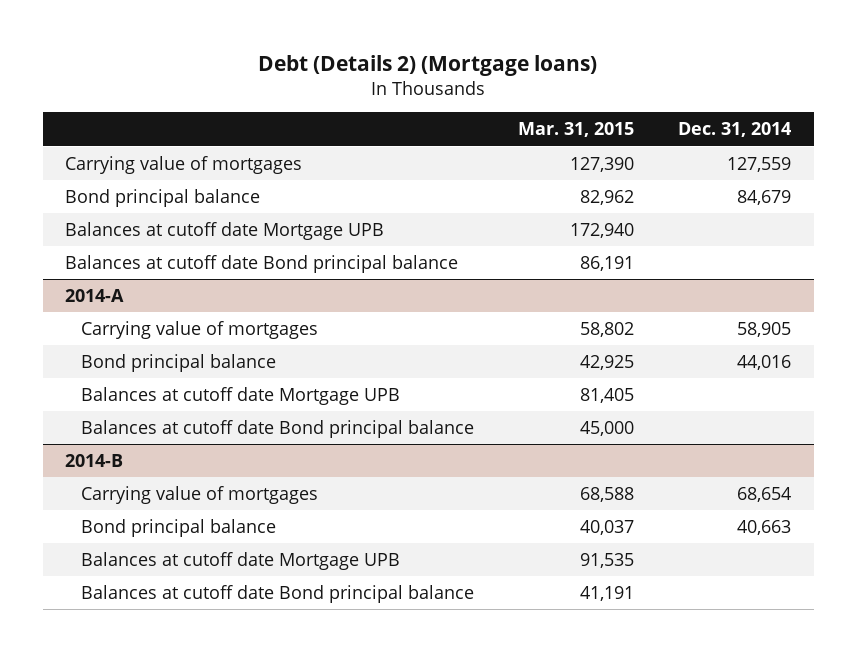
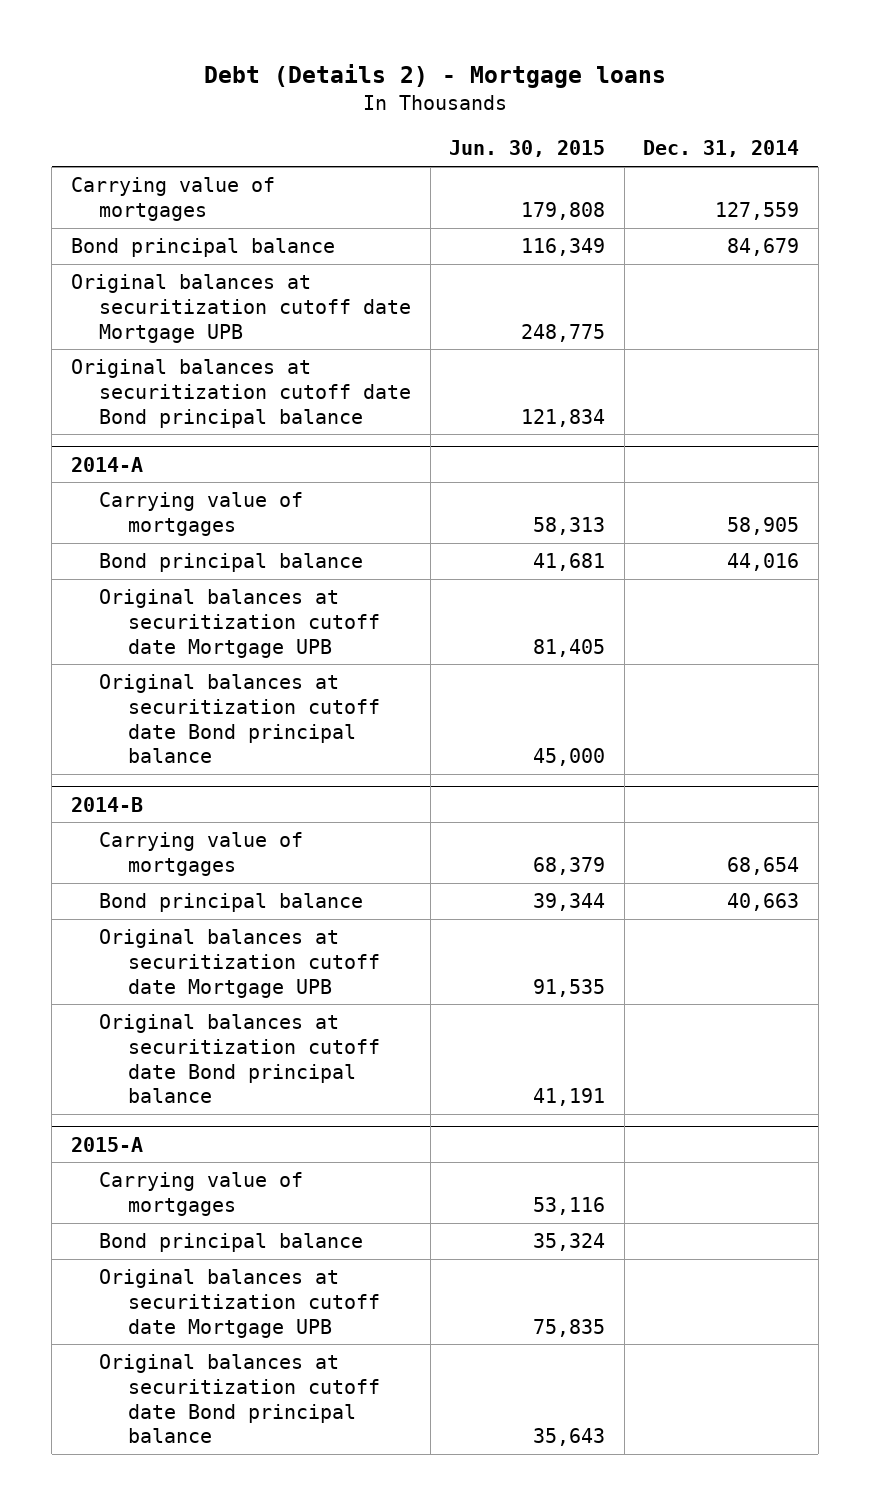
[258,54,598,76] Debt (Details 2) (Mortgage loans) -> [203,63,666,88] Debt (Details 2) - Mortgage loans
[517,122,634,138] Mar. 31, 2015 -> none
none -> [449,140,606,158] Jun. 30, 2015
[65,222,385,241] Balances at cutoff date Mortgage UPB -> [70,274,412,343] Original balances at securitization cutoff date Mortgage UPB
[65,255,459,274] Balances at cutoff date Bond principal balance -> [70,359,412,428] Original balances at securitization cutoff date Bond principal balance
[80,387,400,406] Balances at cutoff date Mortgage UPB -> [99,589,380,658] Original balances at securitization cutoff date Mortgage UPB
[80,420,474,439] Balances at cutoff date Bond principal balance -> [99,674,380,764] Original balances at securitization cutoff date Bond principal balance
[80,552,400,571] Balances at cutoff date Mortgage UPB -> [99,929,380,998] Original balances at securitization cutoff date Mortgage UPB
[80,585,474,604] Balances at cutoff date Bond principal balance -> [99,1014,380,1104] Original balances at securitization cutoff date Bond principal balance
none -> [70,1136,143,1152] 2015-A
none -> [99,1172,304,1216] Carrying value of mortgages
none -> [99,1233,364,1253] Bond principal balance
none -> [99,1269,380,1338] Original balances at securitization cutoff date Mortgage UPB
none -> [99,1354,380,1444] Original balances at securitization cutoff date Bond principal balance

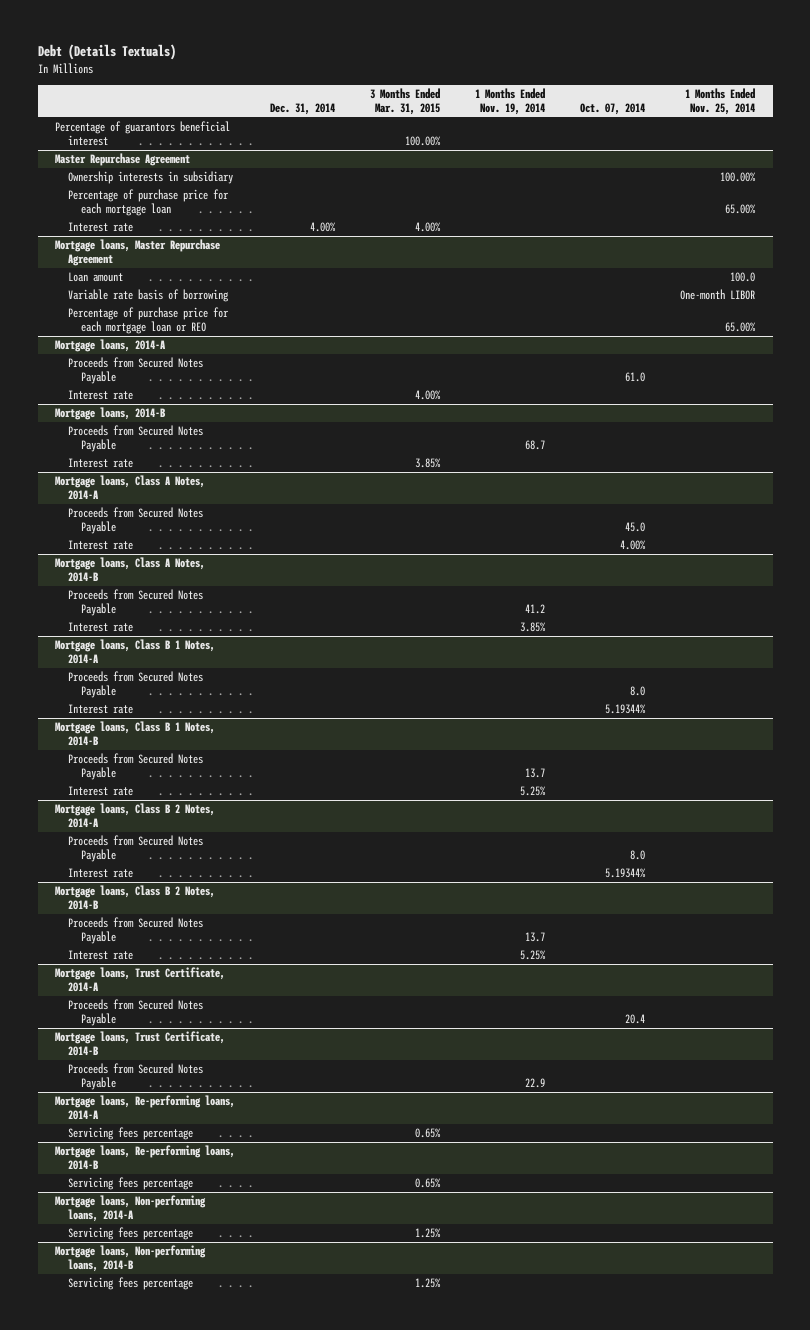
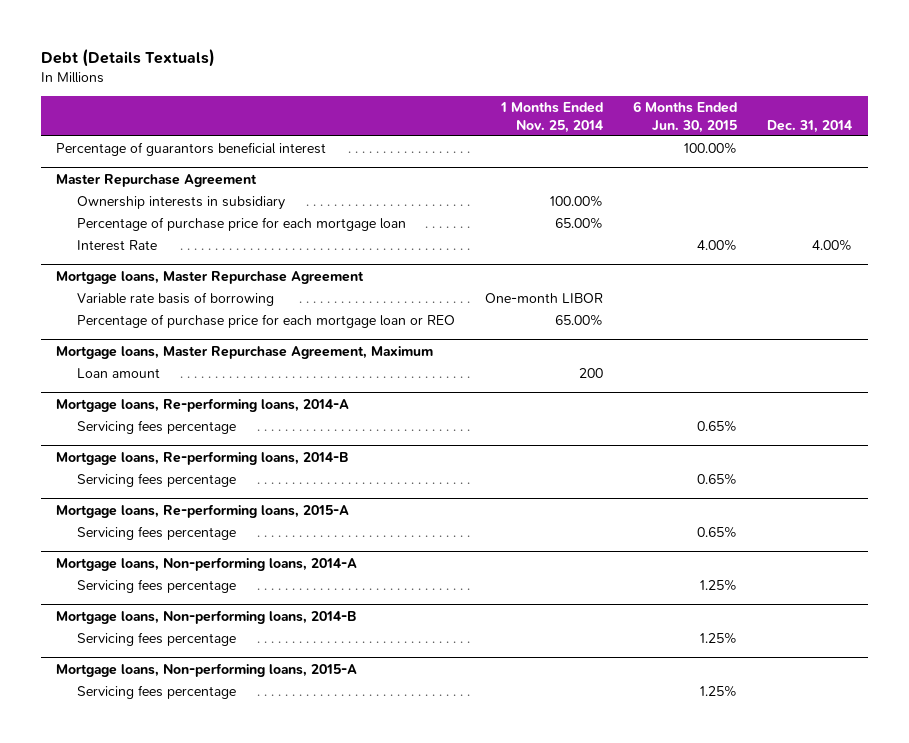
[370,87,441,116] 3 Months Ended Mar. 31, 2015 -> none
[475,87,546,116] 1 Months Ended Nov. 19, 2014 -> none
[580,103,646,116] Oct. 07, 2014 -> none
none -> [633,101,738,133] 6 Months Ended Jun. 30, 2015
[68,222,134,233] Interest rate -> [76,239,157,251] Interest Rate
[68,272,124,283] Loan amount -> none
[55,339,167,353] Mortgage loans, 2014-A -> none
[68,357,204,385] Proceeds from Secured Notes Payable -> none
[68,390,134,401] Interest rate -> none
[55,407,167,421] Mortgage loans, 2014-B -> none
[68,425,204,453] Proceeds from Secured Notes Payable -> none
[68,458,134,469] Interest rate -> none
[55,475,206,501] Mortgage loans, Class A Notes, 2014-A -> none
[68,507,204,535] Proceeds from Secured Notes Payable -> none
[68,540,134,551] Interest rate -> none
[55,557,206,583] Mortgage loans, Class A Notes, 2014-B -> none
[68,589,204,617] Proceeds from Secured Notes Payable -> none
[68,622,134,633] Interest rate -> none
[55,639,216,665] Mortgage loans, Class B 1 Notes, 2014-A -> none
[68,671,204,699] Proceeds from Secured Notes Payable -> none
[68,704,134,715] Interest rate -> none
[55,721,216,747] Mortgage loans, Class B 1 Notes, 2014-B -> none
[68,753,204,781] Proceeds from Secured Notes Payable -> none
[68,786,134,797] Interest rate -> none
[55,803,216,829] Mortgage loans, Class B 2 Notes, 2014-A -> none
[68,835,204,863] Proceeds from Secured Notes Payable -> none
[68,868,134,879] Interest rate -> none
[55,885,216,911] Mortgage loans, Class B 2 Notes, 2014-B -> none
[68,917,204,945] Proceeds from Secured Notes Payable -> none
[68,950,134,961] Interest rate -> none
[55,967,226,993] Mortgage loans, Trust Certificate, 2014-A -> none
[68,999,204,1027] Proceeds from Secured Notes Payable -> none
[55,1031,226,1057] Mortgage loans, Trust Certificate, 2014-B -> none
[68,1063,204,1091] Proceeds from Secured Notes Payable -> none
none -> [56,345,434,359] Mortgage loans, Master Repurchase Agreement, Maximum
none -> [76,367,160,378] Loan amount
none -> [56,503,350,518] Mortgage loans, Re-performing loans, 2015-A
none -> [76,525,236,540] Servicing fees percentage
none -> [56,662,358,677] Mortgage loans, Non-performing loans, 2015-A
none -> [76,684,236,699] Servicing fees percentage

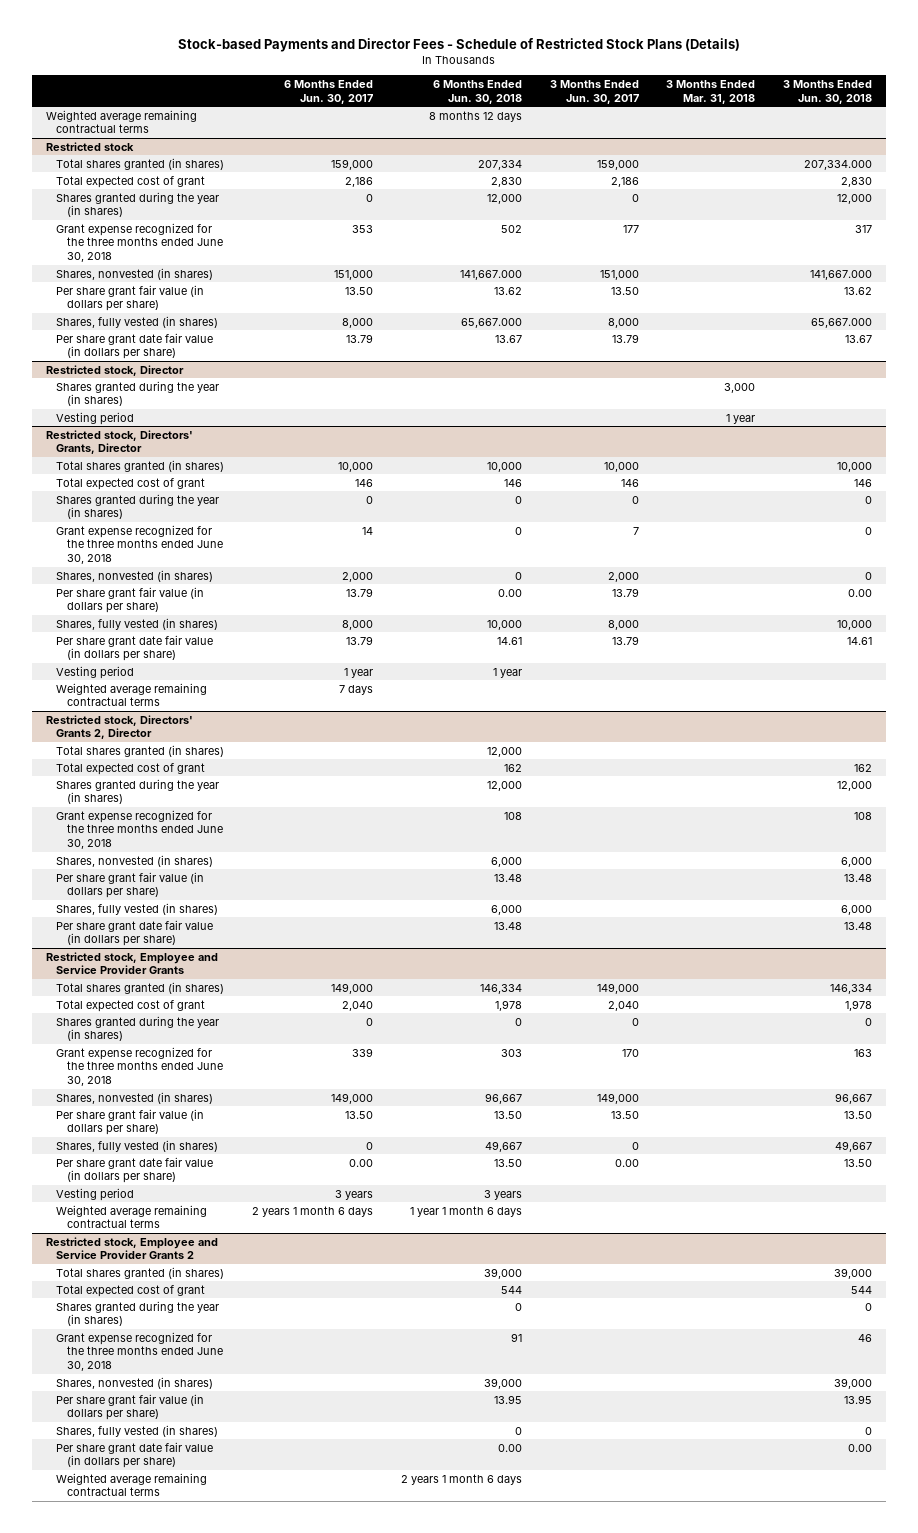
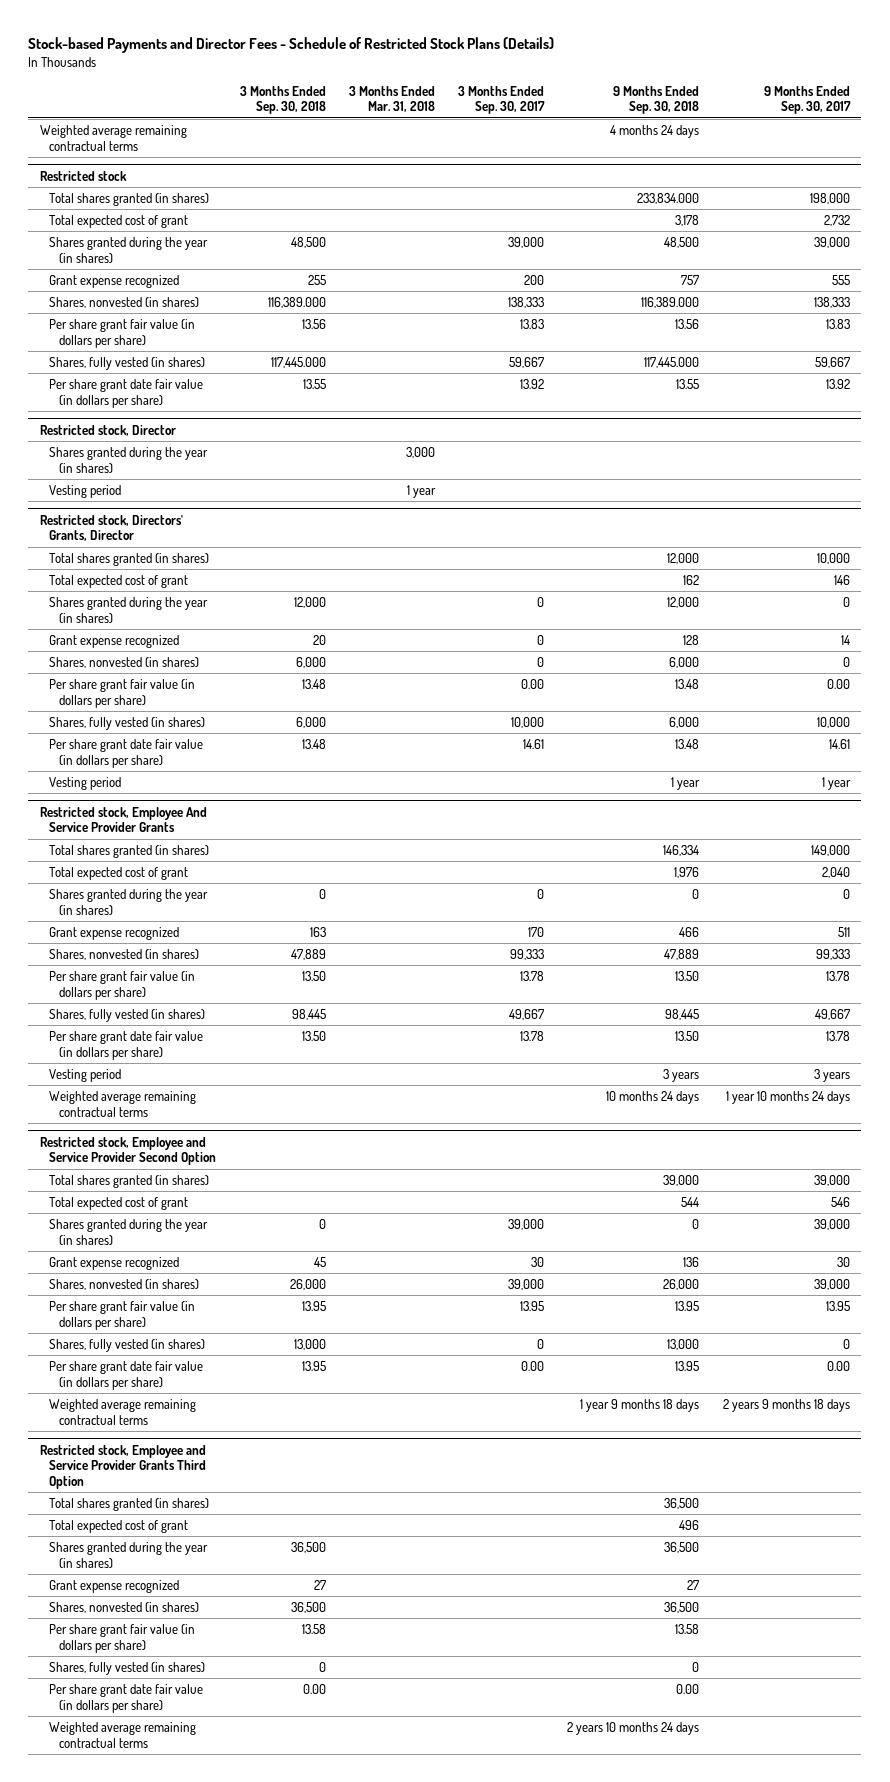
[284,80,374,104] 6 Months Ended Jun. 30, 2017 -> none
[432,80,522,104] 6 Months Ended Jun. 30, 2018 -> none
[549,80,639,104] 3 Months Ended Jun. 30, 2017 -> none
[783,80,873,104] 3 Months Ended Jun. 30, 2018 -> none
none -> [239,85,326,115] 3 Months Ended Sep. 30, 2018
none -> [458,85,546,115] 3 Months Ended Sep. 30, 2017
none -> [613,85,700,115] 9 Months Ended Sep. 30, 2018
none -> [763,85,851,115] 9 Months Ended Sep. 30, 2017
[56,222,224,263] Grant expense recognized for the three months ended June 30, 2018 -> [49,274,180,288] Grant expense recognized
[56,524,224,565] Grant expense recognized for the three months ended June 30, 2018 -> [49,634,180,648] Grant expense recognized
[56,682,208,707] Weighted average remaining contractual terms -> none
[45,714,193,740] Restricted stock, Directors' Grants 2, Director -> none
[56,744,225,757] Total shares granted (in shares) -> none
[56,762,206,775] Total expected cost of grant -> none
[56,778,220,805] Shares granted during the year (in shares) -> none
[56,809,224,850] Grant expense recognized for the three months ended June 30, 2018 -> none
[56,854,214,867] Shares, nonvested (in shares) -> none
[56,871,205,899] Per share grant fair value (in dollars per share) -> none
[56,902,219,915] Shares, fully vested (in shares) -> none
[56,919,214,947] Per share grant date fair value (in dollars per share) -> none
[45,951,218,975] Restricted stock, Employee and Service Provider Grants -> [39,806,207,833] Restricted stock, Employee And Service Provider Grants
[56,1046,224,1087] Grant expense recognized for the three months ended June 30, 2018 -> [49,926,180,940] Grant expense recognized
none -> [39,1136,217,1166] Restricted stock, Employee and Service Provider Second Option
none -> [49,1174,210,1188] Total shares granted (in shares)
none -> [49,1196,189,1210] Total expected cost of grant
none -> [49,1218,209,1245] Shares granted during the year (in shares)
none -> [49,1256,180,1270] Grant expense recognized
none -> [49,1278,200,1290] Shares, nonvested (in shares)
none -> [49,1300,196,1330] Per share grant fair value (in dollars per share)
none -> [49,1338,206,1352] Shares, fully vested (in shares)
none -> [49,1360,204,1390] Per share grant date fair value (in dollars per share)
none -> [49,1398,197,1425] Weighted average remaining contractual terms
[45,1236,218,1260] Restricted stock, Employee and Service Provider Grants 2 -> [39,1444,207,1489] Restricted stock, Employee and Service Provider Grants Third Option
[56,1331,224,1372] Grant expense recognized for the three months ended June 30, 2018 -> [49,1579,180,1593] Grant expense recognized

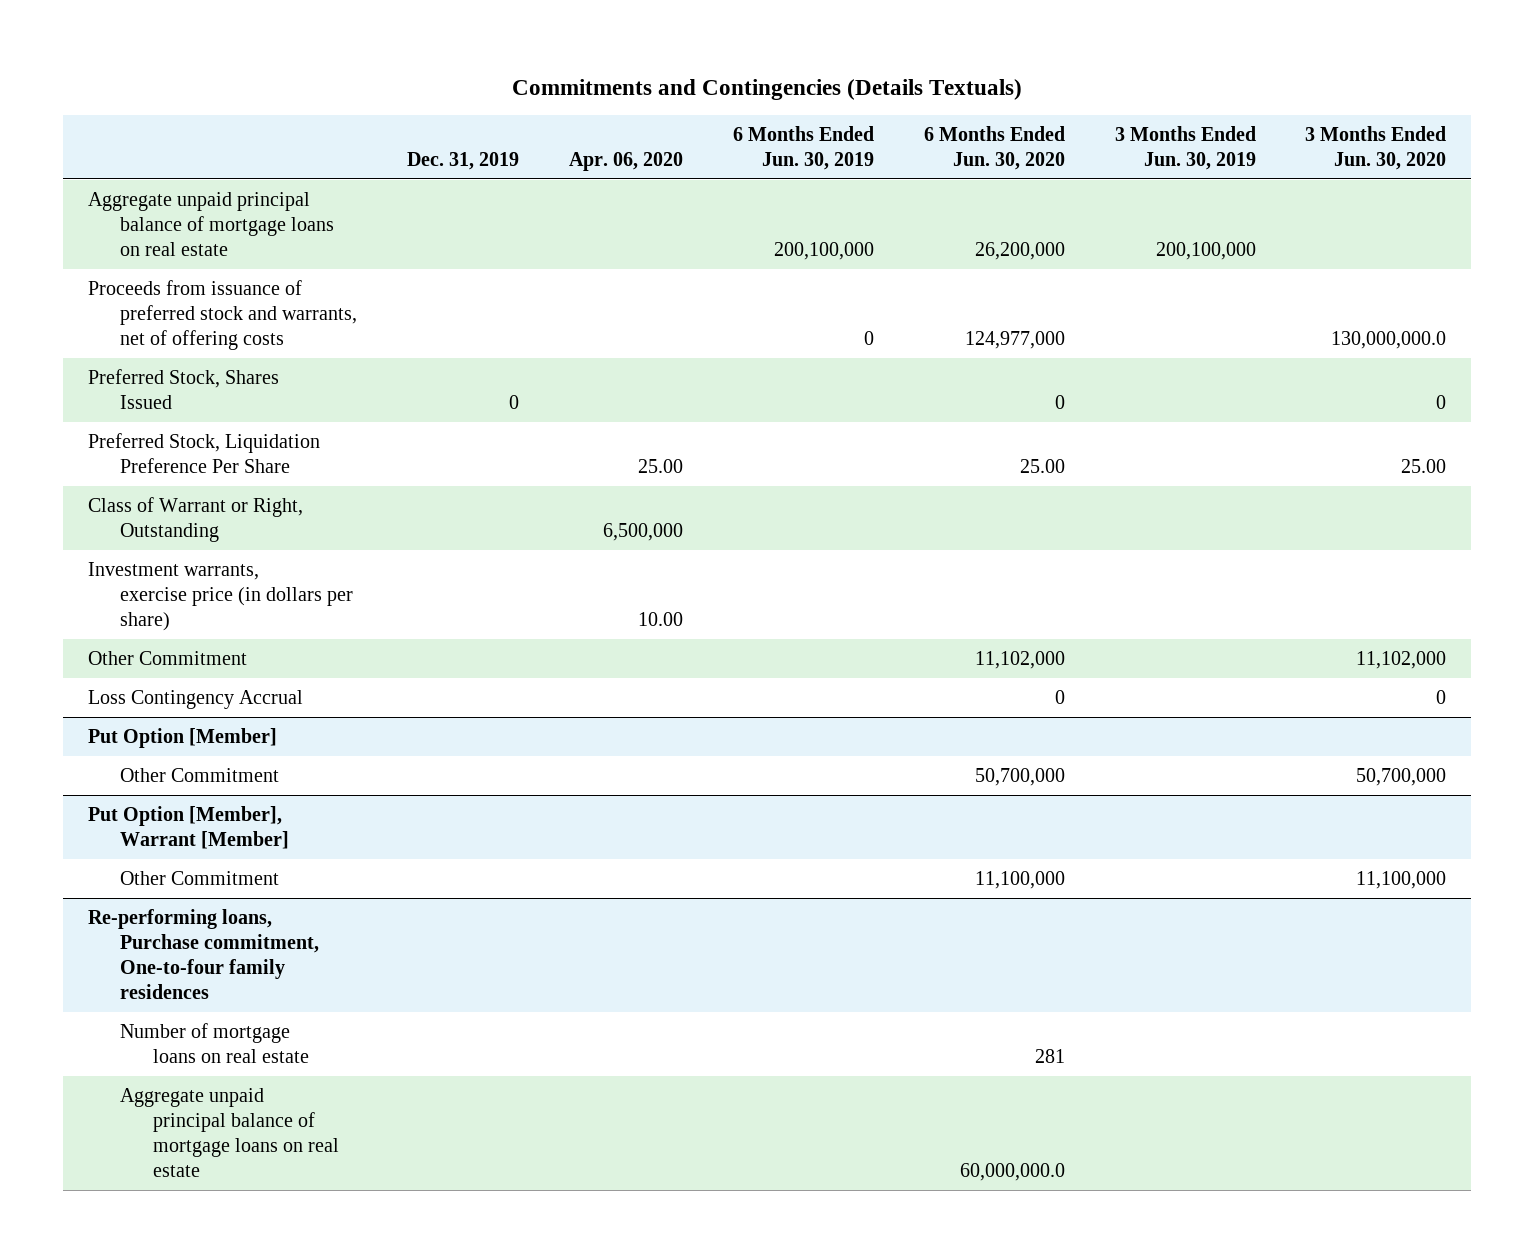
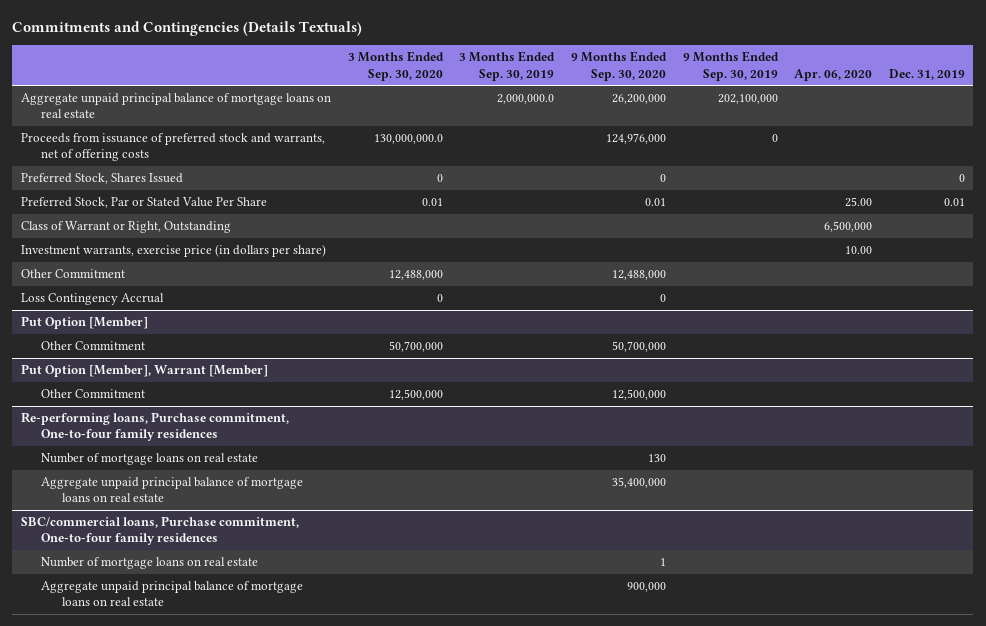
[732,126,874,170] 6 Months Ended Jun. 30, 2019 -> none
[923,126,1065,170] 6 Months Ended Jun. 30, 2020 -> none
[1114,126,1256,170] 3 Months Ended Jun. 30, 2019 -> none
[1305,126,1447,170] 3 Months Ended Jun. 30, 2020 -> none
none -> [347,51,444,81] 3 Months Ended Sep. 30, 2020
none -> [459,51,556,81] 3 Months Ended Sep. 30, 2019
none -> [570,51,667,81] 9 Months Ended Sep. 30, 2020
none -> [682,51,779,81] 9 Months Ended Sep. 30, 2019
[88,433,321,473] Preferred Stock, Liquidation Preference Per Share -> none
none -> [20,197,267,209] Preferred Stock, Par or Stated Value Per Share
none -> [20,516,299,546] SBC/commercial loans, Purchase commitment, One-to-four family residences
none -> [41,557,259,570] Number of mortgage loans on real estate
none -> [41,581,304,607] Aggregate unpaid principal balance of mortgage loans on real estate

